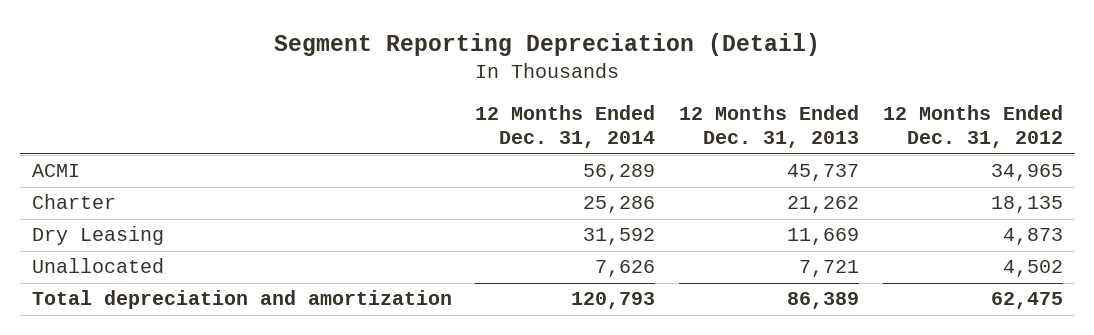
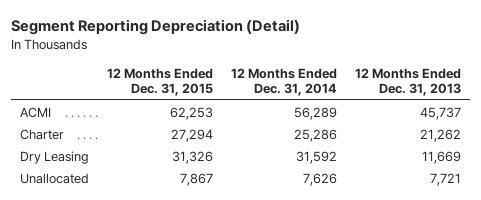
[882,105,1063,149] 12 Months Ended Dec. 31, 2012 -> none
none -> [106,67,213,97] 12 Months Ended Dec. 31, 2015
[31,290,452,310] Total depreciation and amortization -> none

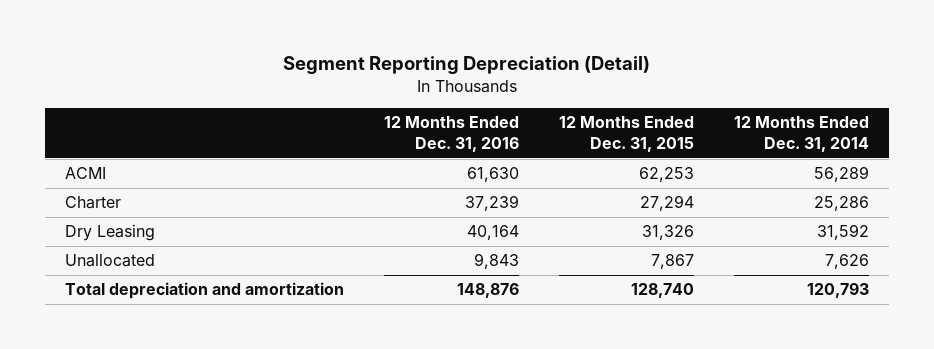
[355,67,462,97] 12 Months Ended Dec. 31, 2013 -> none
none -> [384,116,520,153] 12 Months Ended Dec. 31, 2016
none -> [65,282,345,300] Total depreciation and amortization

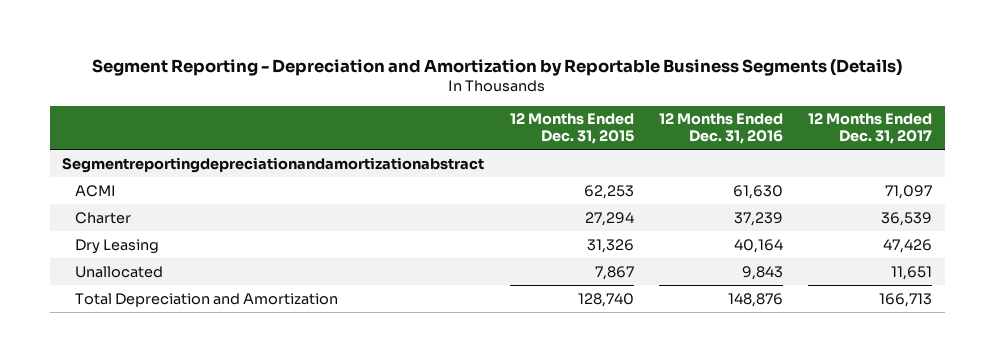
[283,56,651,75] Segment Reporting Depreciation (Detail) -> [92,58,903,76] Segment Reporting - Depreciation and Amortization by Reportable Business Segments (Details)
[734,116,870,153] 12 Months Ended Dec. 31, 2014 -> none
none -> [808,113,933,145] 12 Months Ended Dec. 31, 2017
none -> [62,156,485,173] Segmentreportingdepreciationandamortizationabstract
[65,282,345,300] Total depreciation and amortization -> [75,292,339,307] Total Depreciation and Amortization

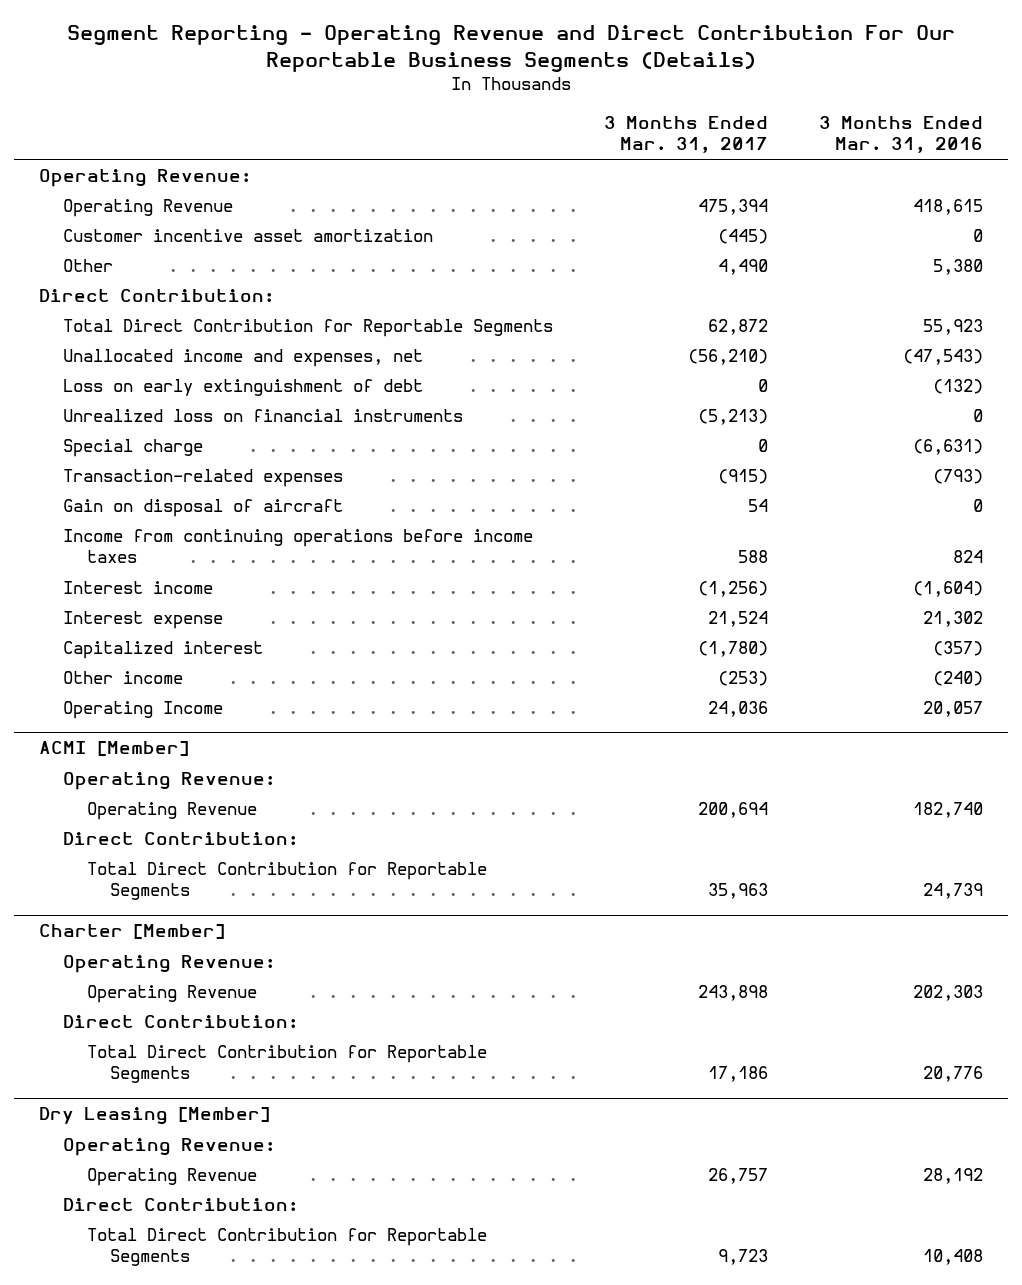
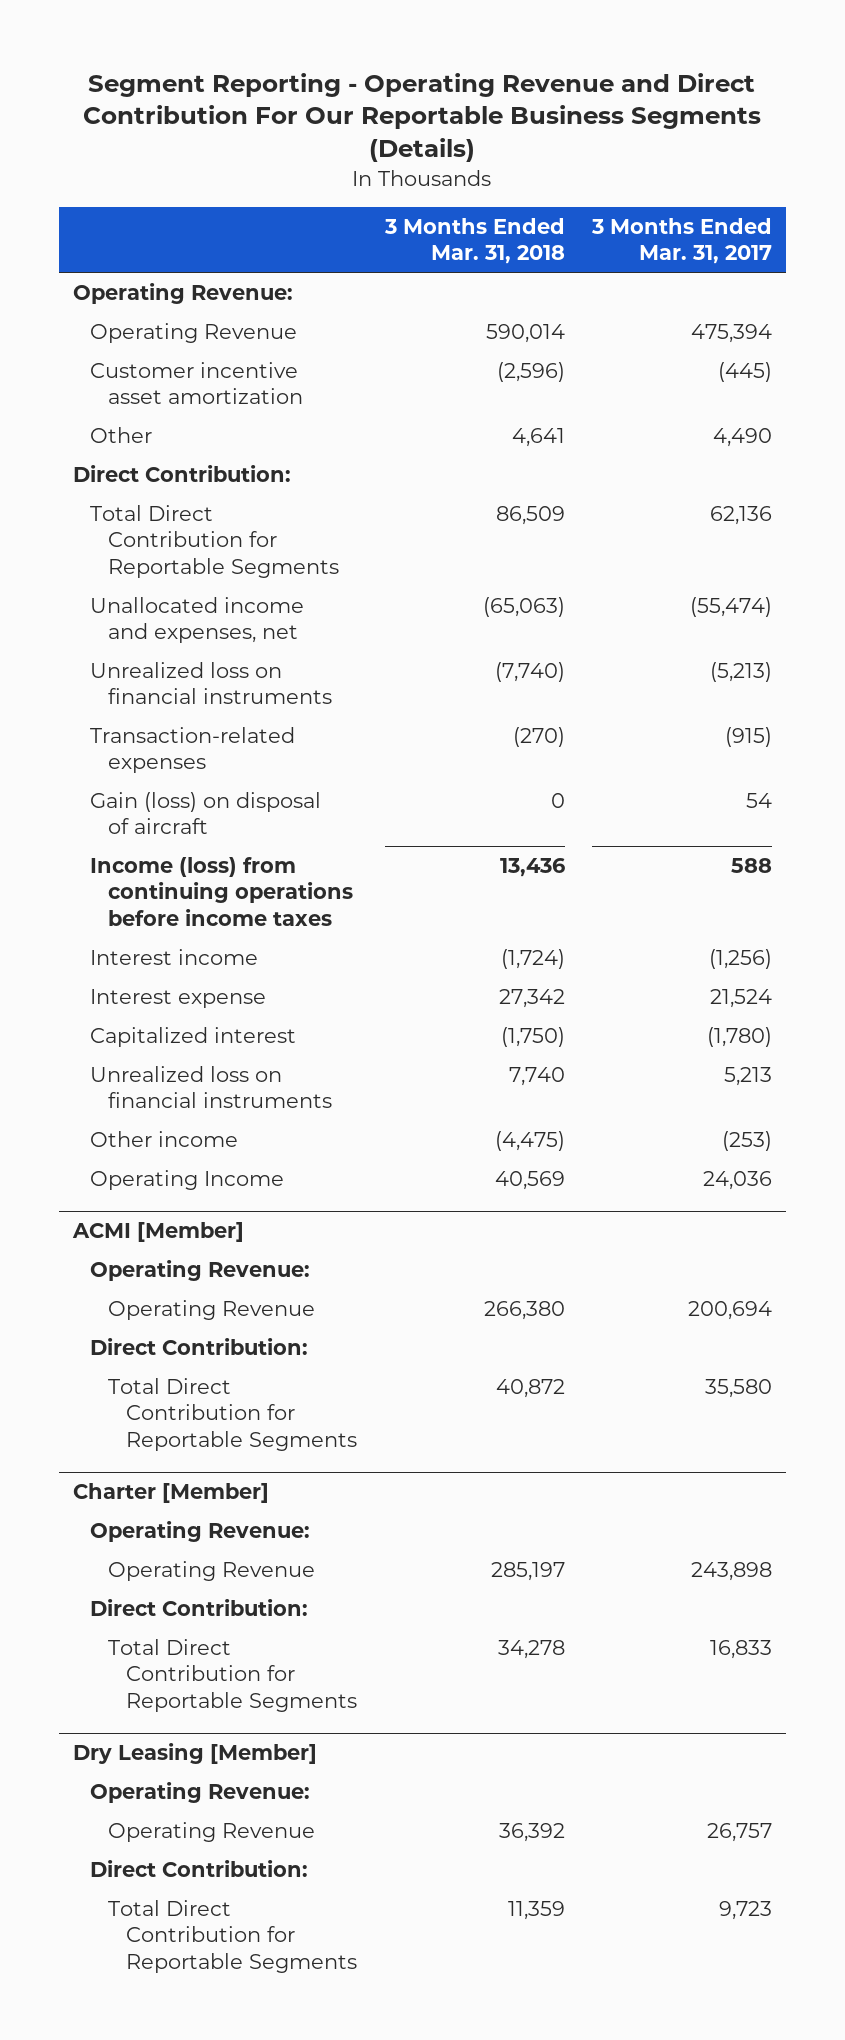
[818,115,983,154] 3 Months Ended Mar. 31, 2016 -> none
none -> [383,217,565,265] 3 Months Ended Mar. 31, 2018
[63,378,424,396] Loss on early extinguishment of debt -> none
[707,318,768,335] 62,872 -> [710,505,773,525] 62,136
[687,348,768,365] (56,210) -> [690,596,773,617] (55,474)
[63,438,204,457] Special charge -> none
[63,498,344,517] Gain on disposal of aircraft -> [90,791,322,835] Gain (loss) on disposal of aircraft
[63,528,534,564] Income from continuing operations before income taxes -> [90,856,354,926] Income (loss) from continuing operations before income taxes
none -> [90,1065,333,1109] Unrealized loss on financial instruments
[707,883,768,900] 35,963 -> [705,1378,773,1398] 35,580
[707,1066,768,1083] 17,186 -> [710,1639,773,1659] 16,833

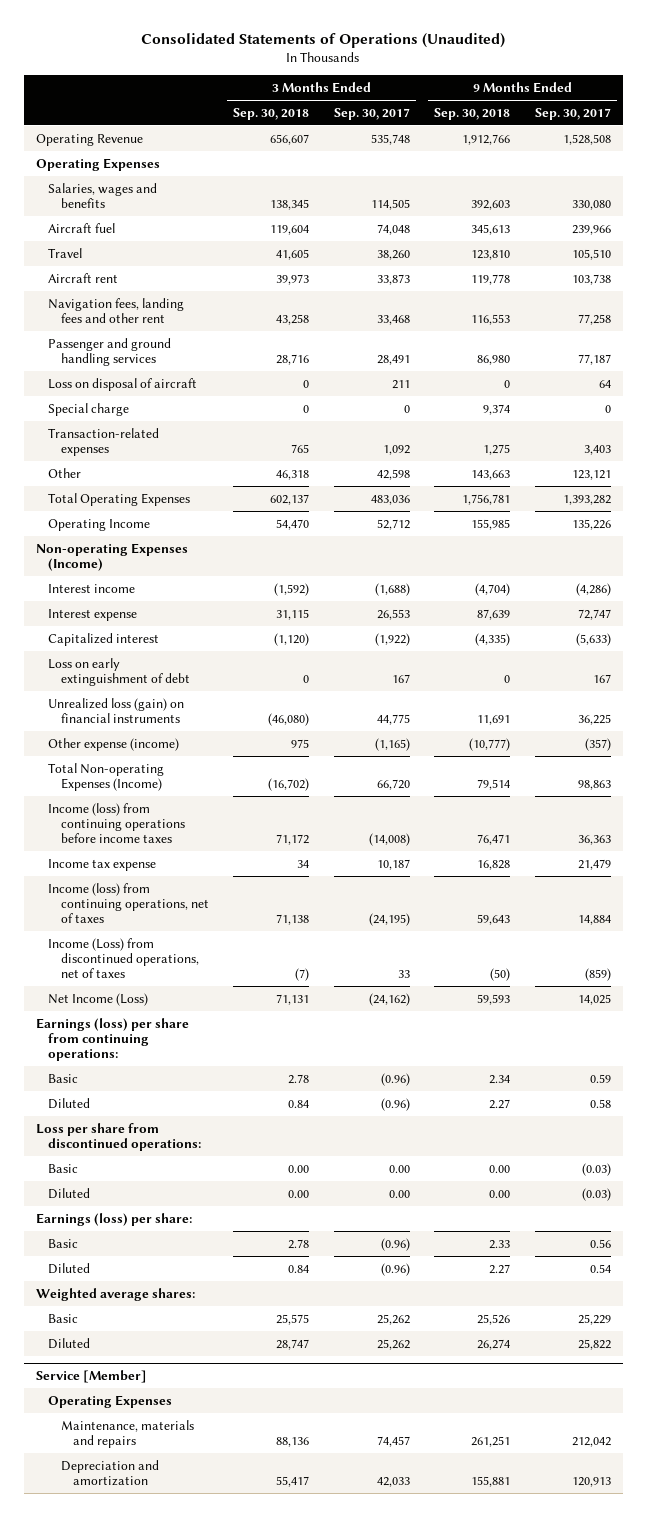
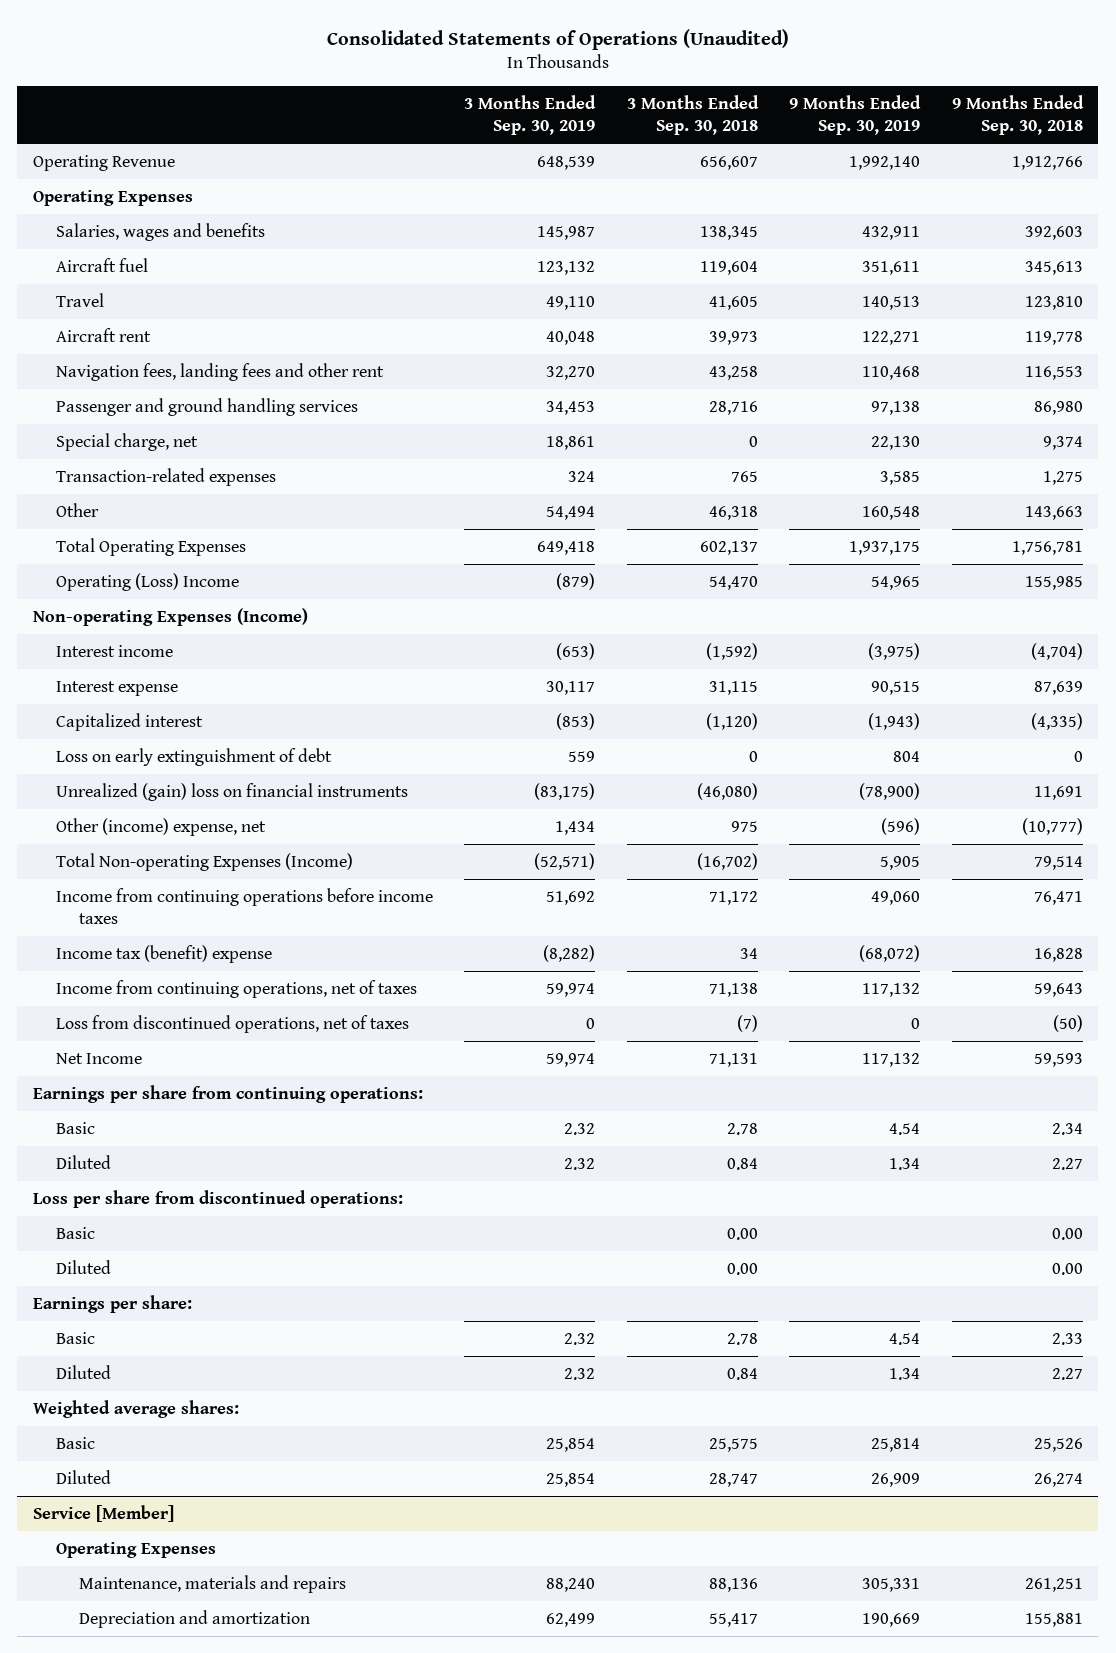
[333,107,410,120] Sep. 30, 2017 -> none
[534,107,611,120] Sep. 30, 2017 -> none
none -> [464,95,597,135] 3 Months Ended Sep. 30, 2019
none -> [789,95,922,135] 9 Months Ended Sep. 30, 2019
[48,377,198,391] Loss on disposal of aircraft -> none
[48,402,130,416] Special charge -> [55,433,198,452] Special charge, net
[48,518,151,531] Operating Income -> [55,573,239,592] Operating (Loss) Income
[48,697,185,723] Unrealized loss (gain) on financial instruments -> [55,783,408,802] Unrealized (gain) loss on financial instruments
[48,737,180,751] Other expense (income) -> [55,818,266,837] Other (income) expense, net
[48,802,185,844] Income (loss) from continuing operations before income taxes -> [55,888,433,925] Income from continuing operations before income taxes
[48,858,157,871] Income tax expense -> [55,945,272,964] Income tax (benefit) expense
[48,882,209,924] Income (loss) from continuing operations, net of taxes -> [55,980,417,999] Income from continuing operations, net of taxes
[48,937,199,979] Income (Loss) from discontinued operations, net of taxes -> [55,1015,409,1034] Loss from discontinued operations, net of taxes
[48,992,149,1006] Net Income (Loss) -> [55,1053,142,1065] Net Income
[35,1017,189,1062] Earnings (loss) per share from continuing operations: -> [33,1085,424,1104] Earnings per share from continuing operations:
[35,1212,192,1226] Earnings (loss) per share: -> [33,1295,193,1314] Earnings per share:

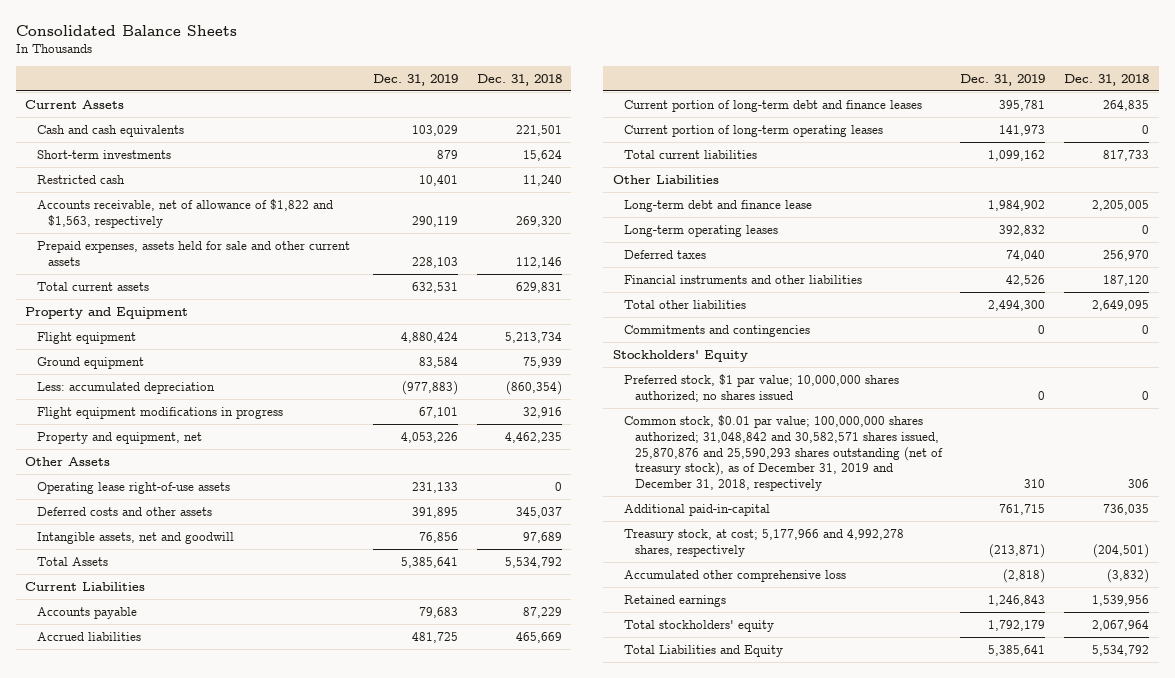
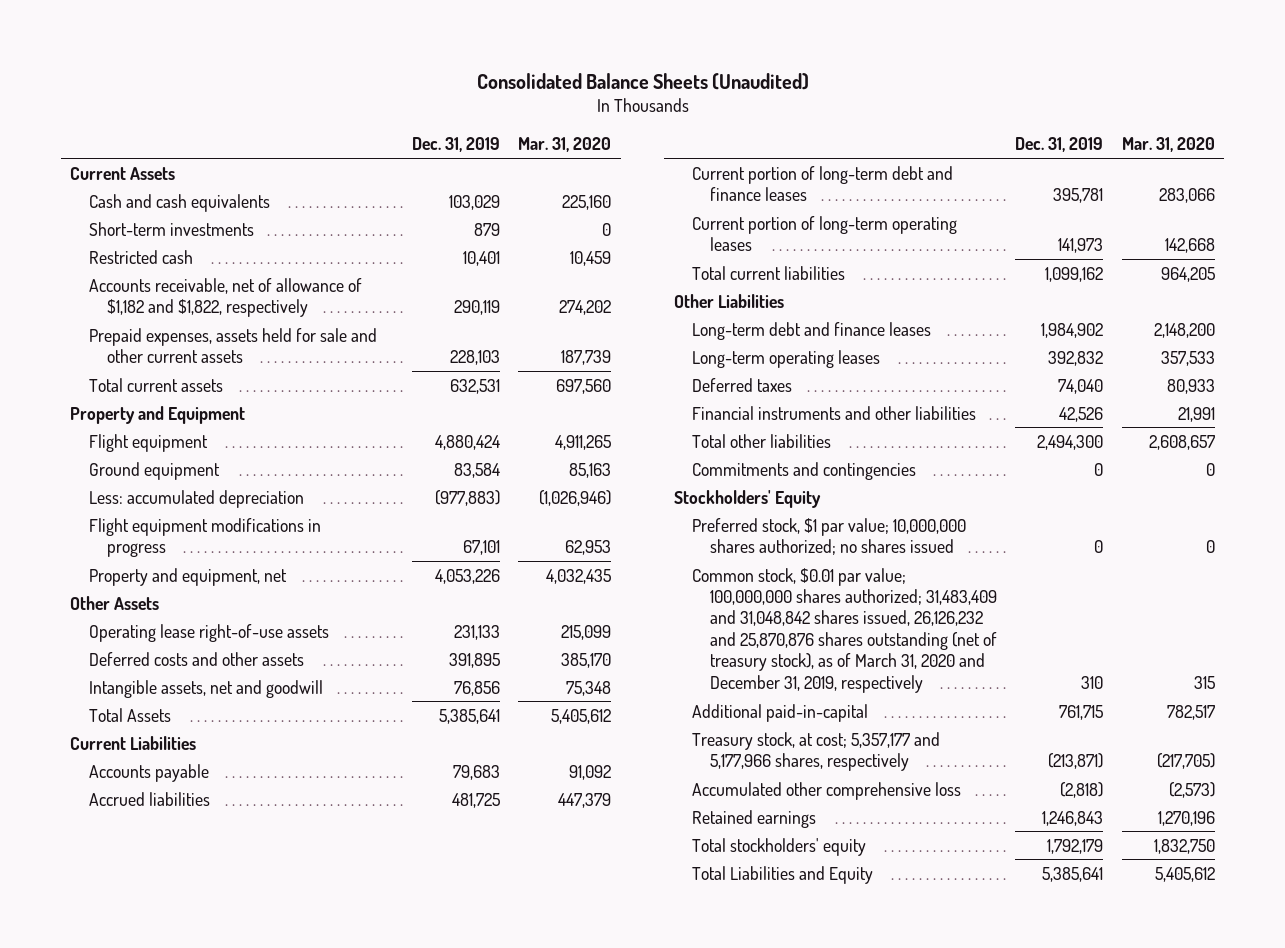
[16,24,238,36] Consolidated Balance Sheets -> [476,72,809,90] Consolidated Balance Sheets (Unaudited)
[477,73,563,86] Dec. 31, 2018 -> none
none -> [518,137,612,153] Mar. 31, 2020
[36,198,333,228] Accounts receivable, net of allowance of $1,822 and $1,563, respectively -> [88,277,362,317] Accounts receivable, net of allowance of $1,182 and $1,822, respectively
[623,199,812,212] Long-term debt and finance lease -> [691,321,931,340] Long-term debt and finance leases
[623,414,943,492] Common stock, $0.01 par value; 100,000,000 shares authorized; 31,048,842 and 30,582,571 shares issued, 25,870,876 and 25,590,293 shares outstanding (net of treasury stock), as of December 31, 2019 and December 31, 2018, respectively -> [691,567,997,693] Common stock, $0.01 par value; 100,000,000 shares authorized; 31,483,409 and 31,048,842 shares issued, 26,126,232 and 25,870,876 shares outstanding (net of treasury stock), as of March 31, 2020 and December 31, 2019, respectively
[623,528,904,557] Treasury stock, at cost; 5,177,966 and 4,992,278 shares, respectively -> [691,731,940,771] Treasury stock, at cost; 5,357,177 and 5,177,966 shares, respectively

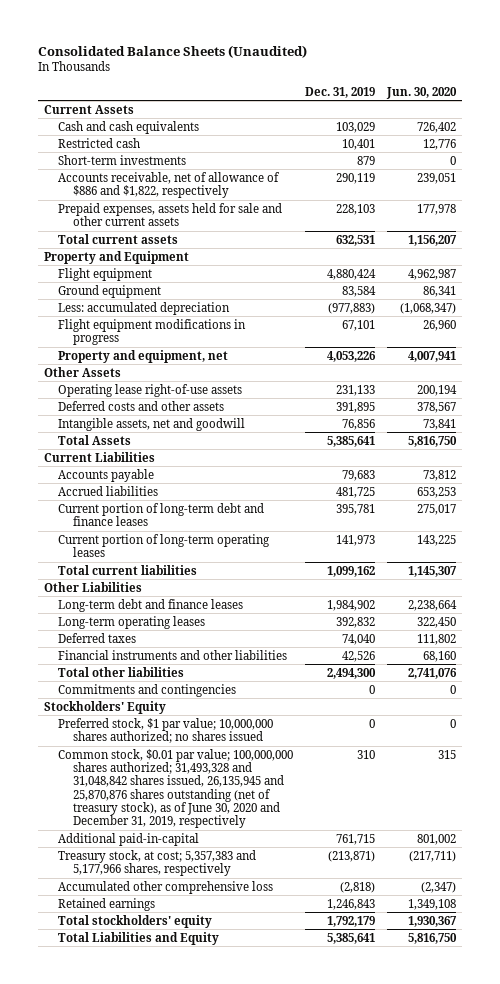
[518,137,612,153] Mar. 31, 2020 -> none
none -> [385,86,457,99] Jun. 30, 2020
[88,221,254,236] Short-term investments -> [58,154,187,165] Short-term investments
[88,277,362,317] Accounts receivable, net of allowance of $1,182 and $1,822, respectively -> [58,171,281,199] Accounts receivable, net of allowance of $886 and $1,822, respectively
[691,567,997,693] Common stock, $0.01 par value; 100,000,000 shares authorized; 31,483,409 and 31,048,842 shares issued, 26,126,232 and 25,870,876 shares outstanding (net of treasury stock), as of March 31, 2020 and December 31, 2019, respectively -> [58,748,294,829] Common stock, $0.01 par value; 100,000,000 shares authorized; 31,493,328 and 31,048,842 shares issued, 26,135,945 and 25,870,876 shares outstanding (net of treasury stock), as of June 30, 2020 and December 31, 2019, respectively
[691,731,940,771] Treasury stock, at cost; 5,357,177 and 5,177,966 shares, respectively -> [58,849,257,877] Treasury stock, at cost; 5,357,383 and 5,177,966 shares, respectively

